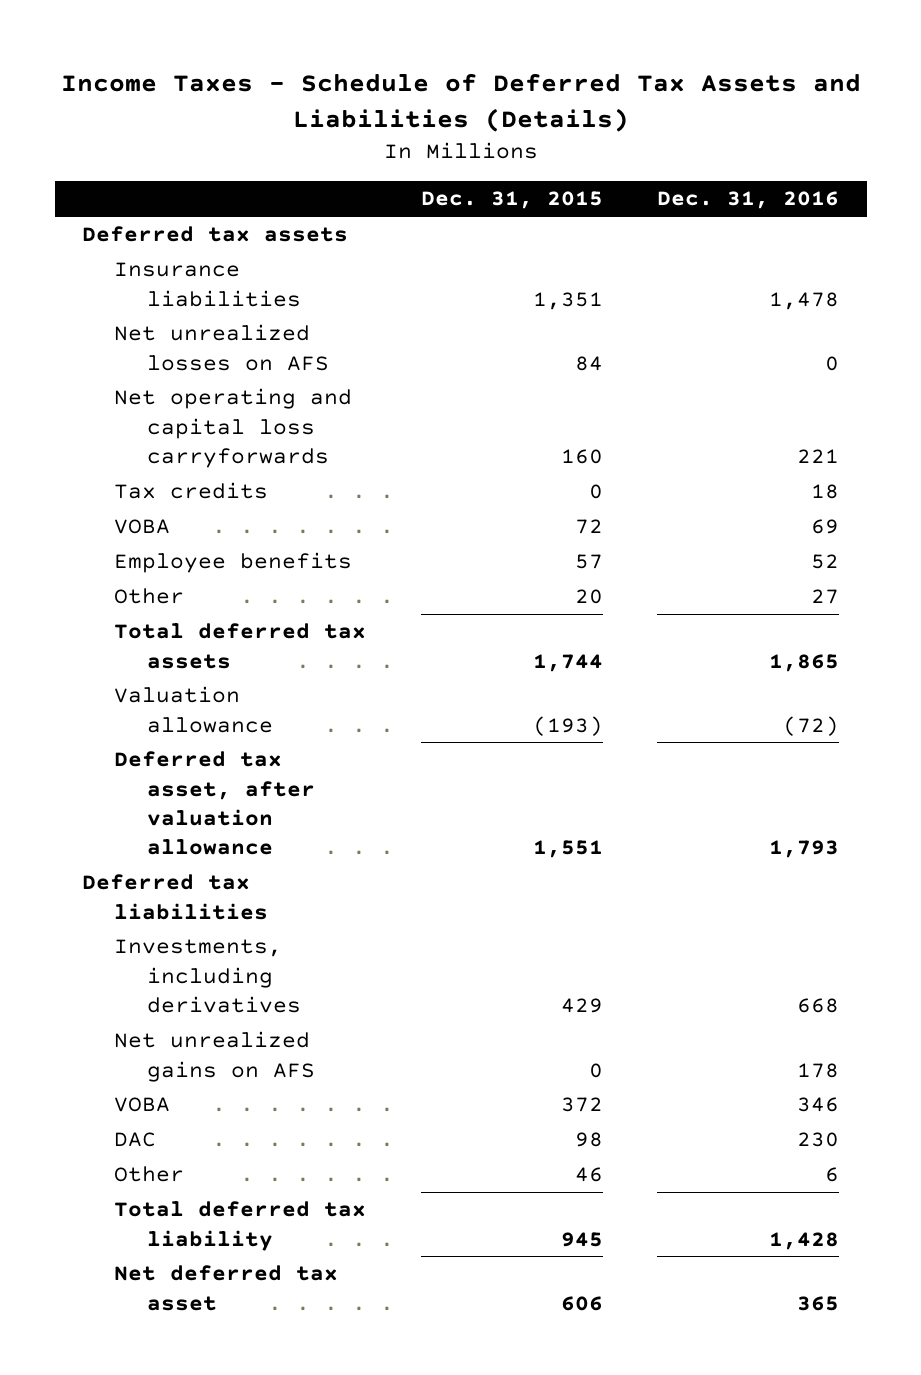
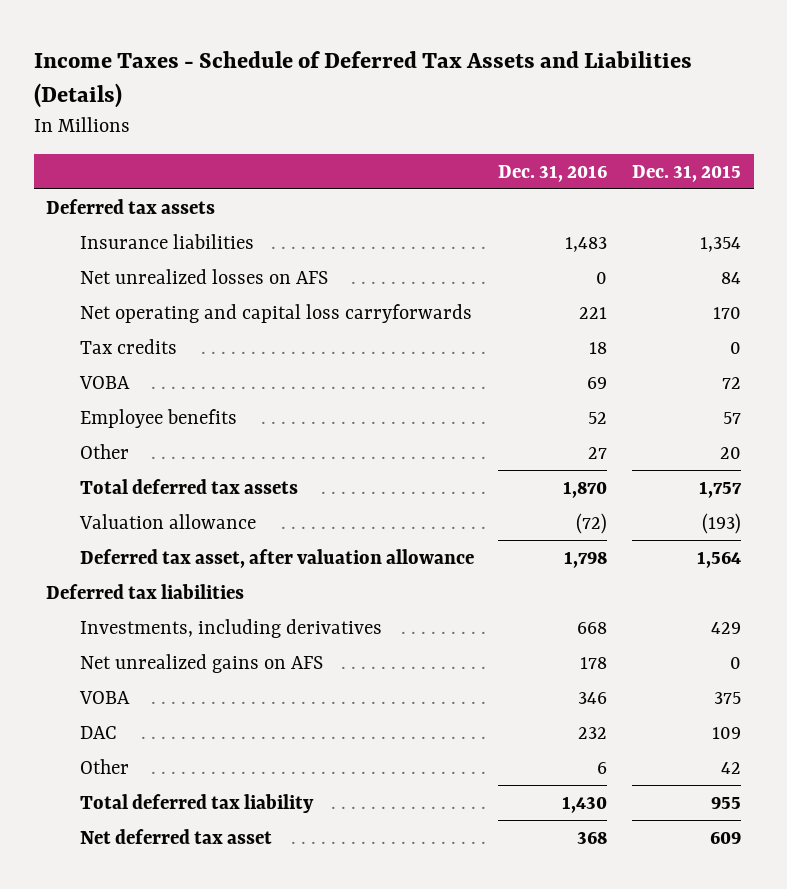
[532,291,603,310] 1,351 -> [700,236,742,252] 1,354
[769,291,840,310] 1,478 -> [565,236,608,252] 1,483
[560,448,603,464] 160 -> [713,306,742,319] 170
[532,653,603,672] 1,744 -> [699,480,743,498] 1,757
[769,653,840,672] 1,865 -> [563,480,608,498] 1,870
[532,839,603,858] 1,551 -> [697,550,742,568] 1,564
[769,839,840,858] 1,793 -> [564,550,608,568] 1,798
[560,1097,603,1113] 372 -> [714,691,742,704] 375
[574,1132,603,1148] 98 -> [712,726,742,739] 109
[797,1132,840,1148] 230 -> [578,726,608,739] 232
[574,1167,603,1183] 46 -> [721,761,742,774] 42
[560,1231,603,1247] 945 -> [711,795,742,809] 955
[769,1231,840,1250] 1,428 -> [562,795,608,813] 1,430
[560,1295,603,1311] 606 -> [710,830,742,844] 609
[797,1295,840,1311] 365 -> [577,830,608,844] 368

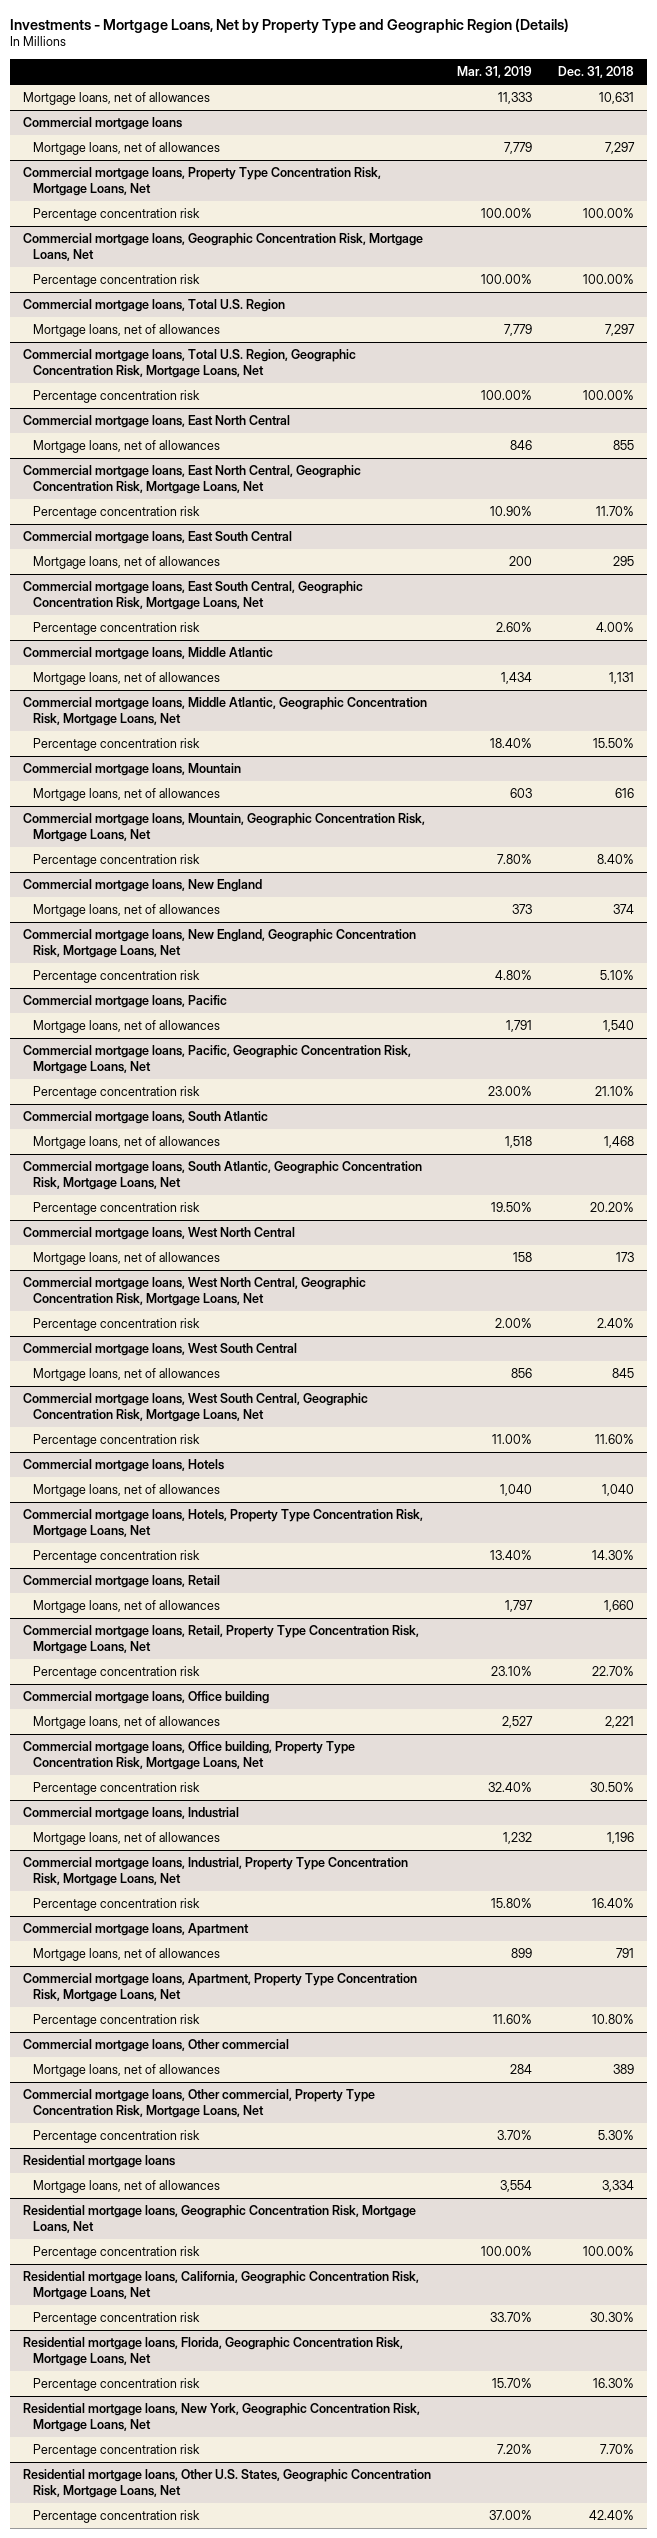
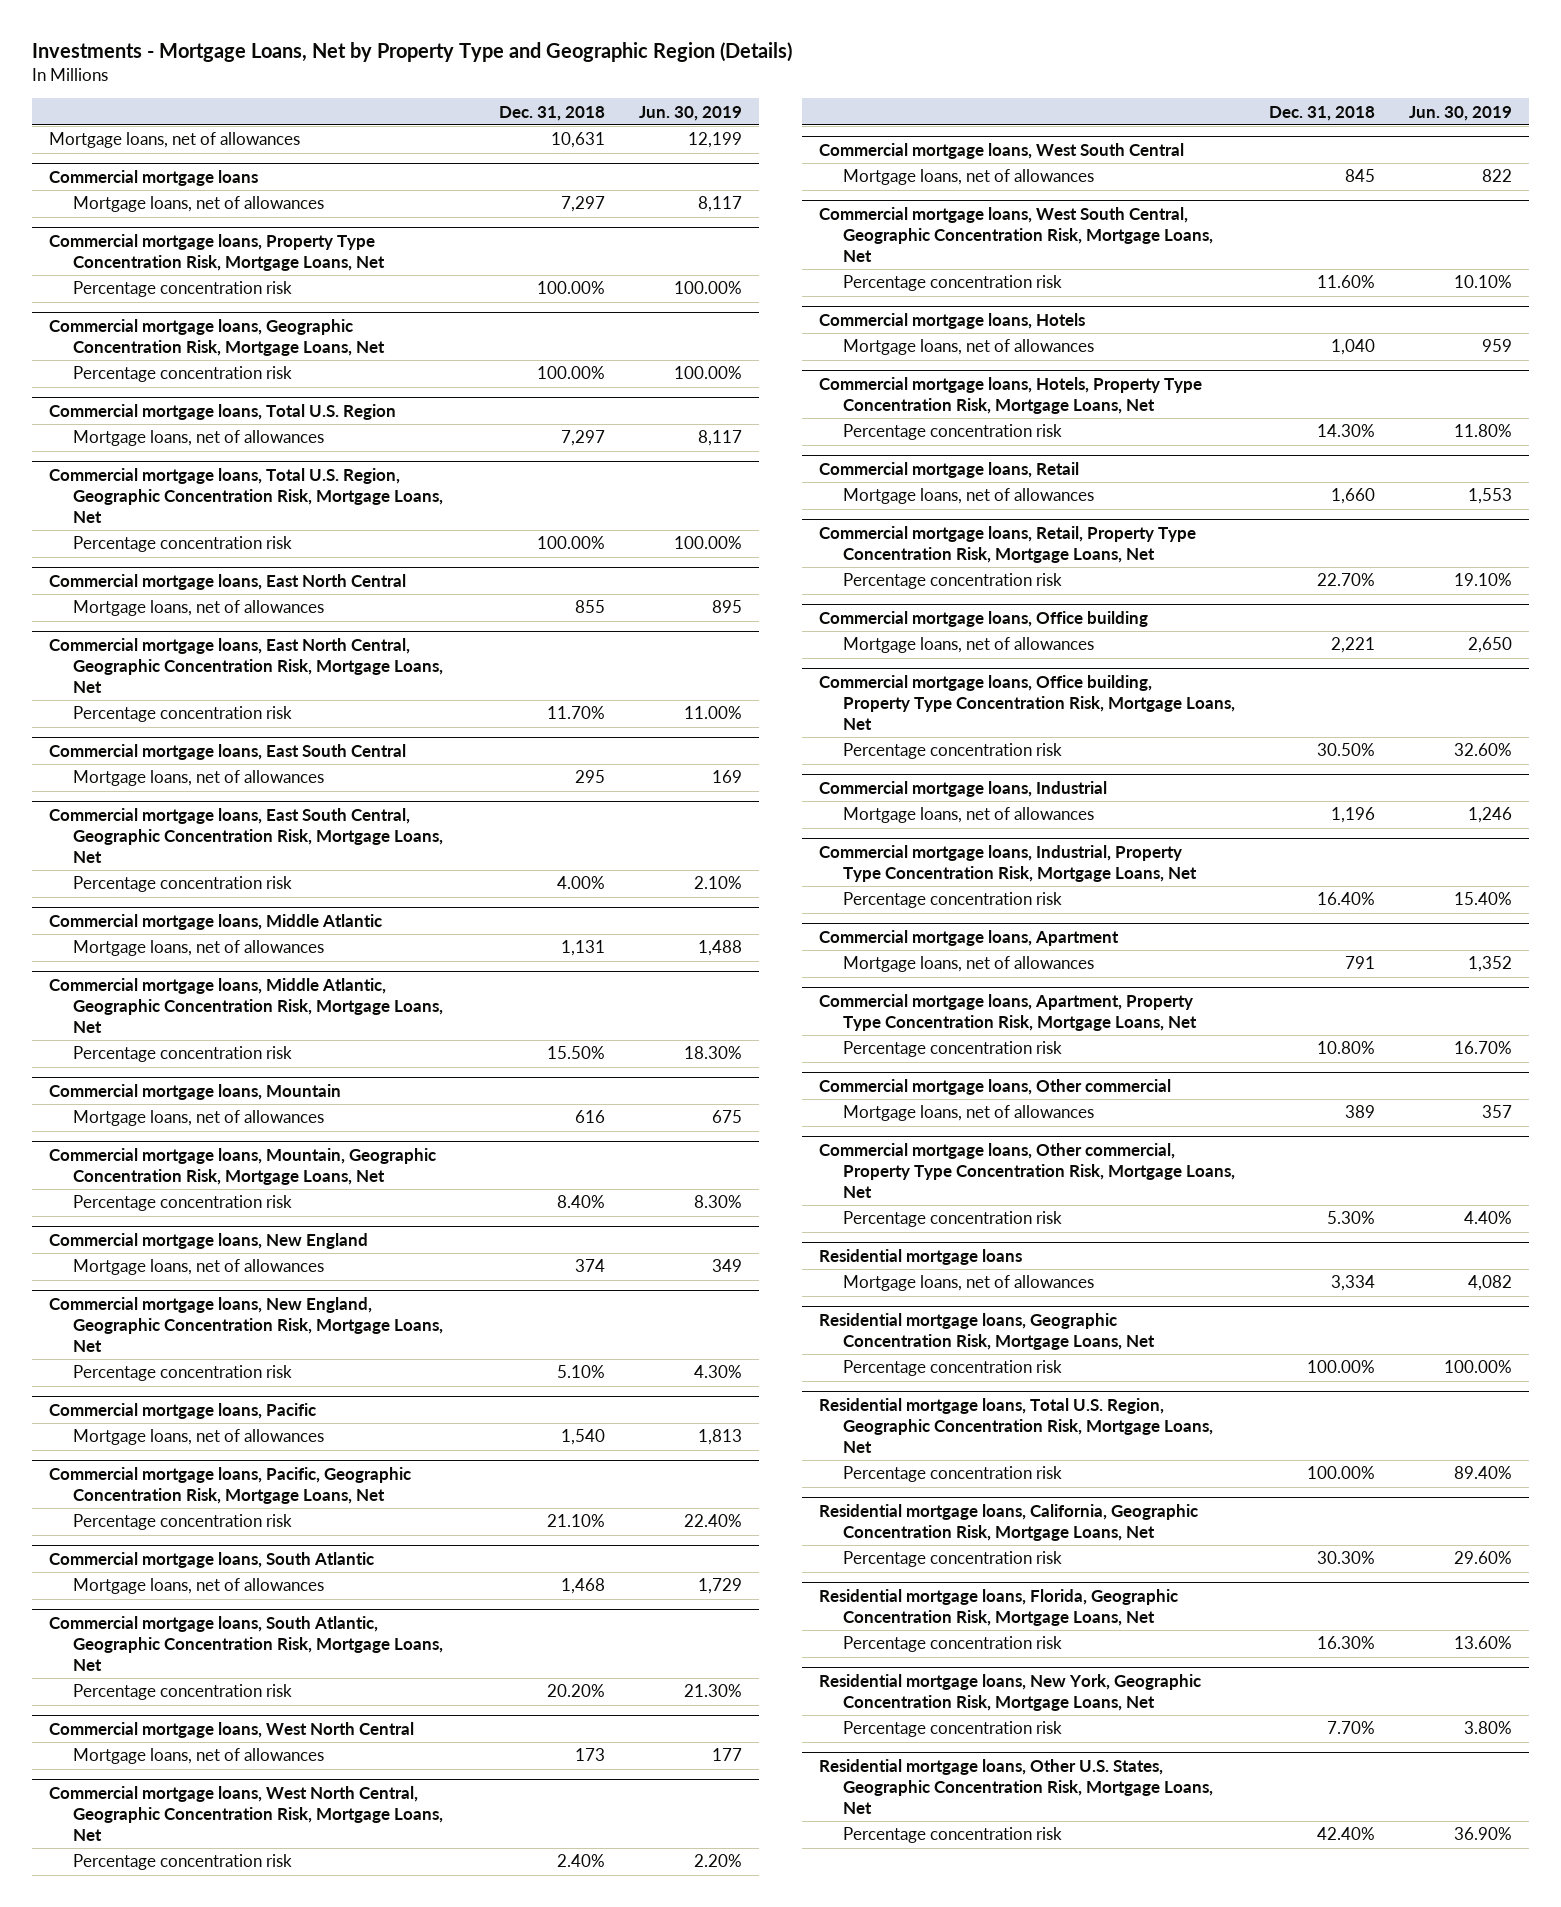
[457,66,533,79] Mar. 31, 2019 -> none
none -> [639,105,743,121] Jun. 30, 2019
none -> [818,1398,1213,1454] Residential mortgage loans, Total U.S. Region, Geographic Concentration Risk, Mortgage Loans, Net
none -> [842,1466,1062,1483] Percentage concentration risk

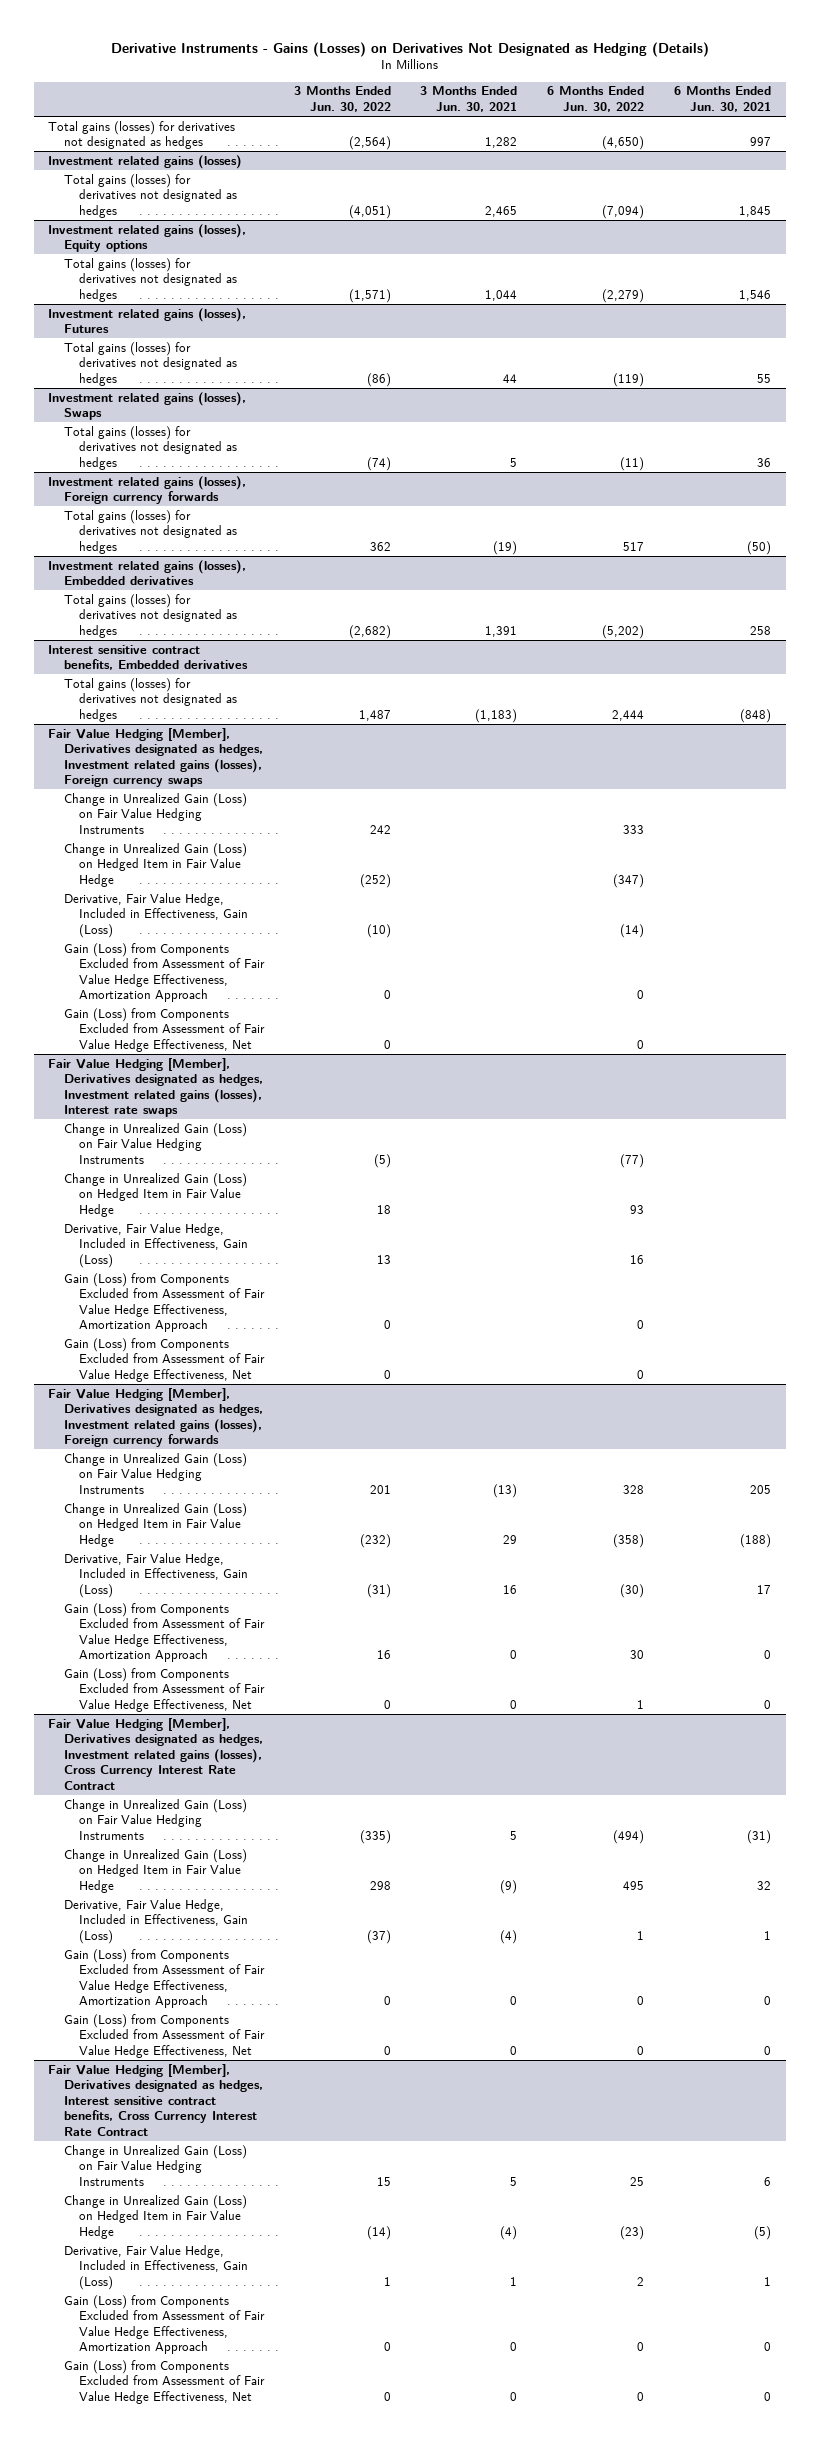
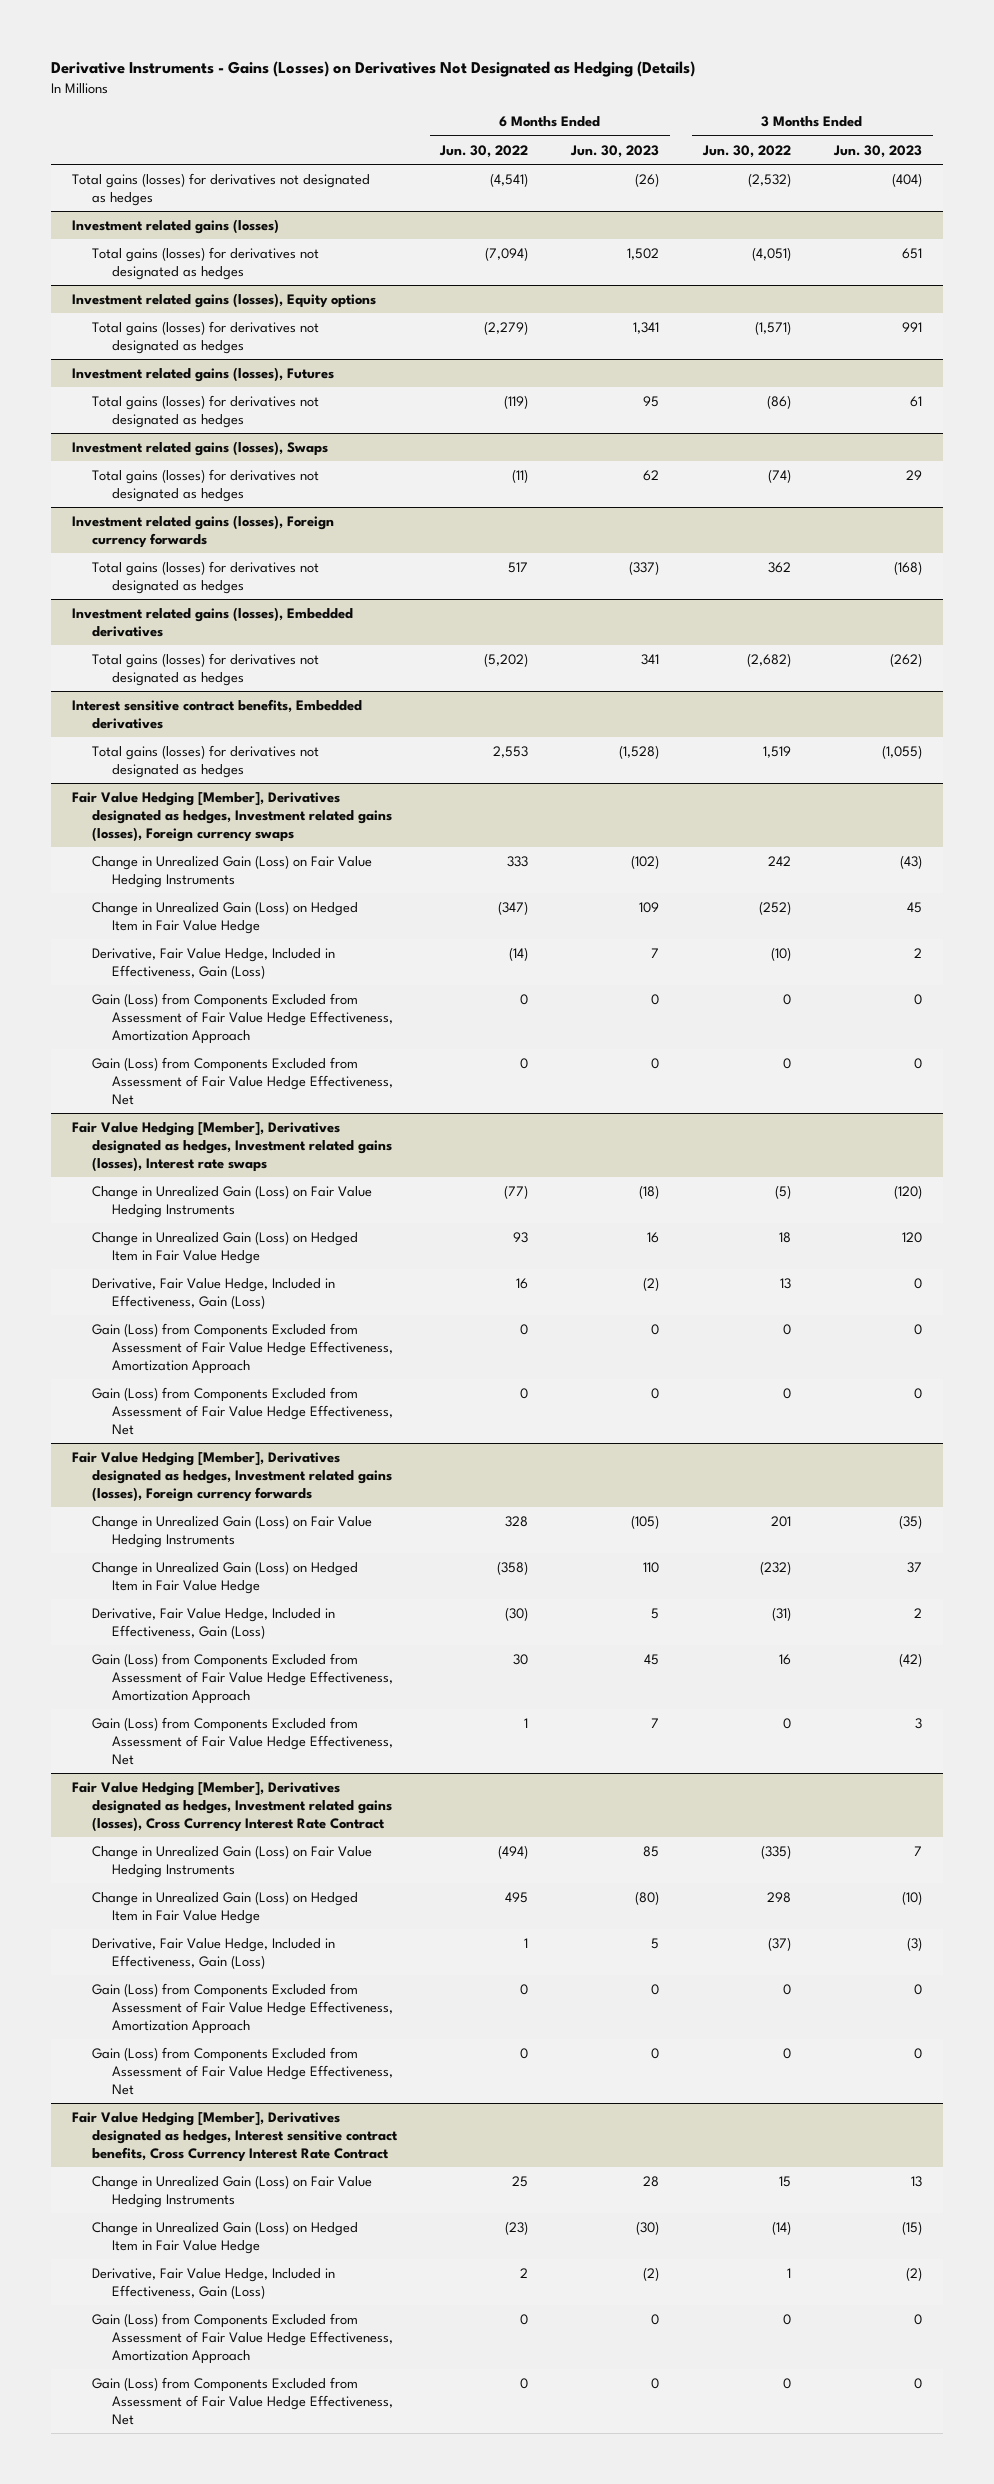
[420,86,518,112] 3 Months Ended Jun. 30, 2021 -> none
[673,86,771,112] 6 Months Ended Jun. 30, 2021 -> none
none -> [570,144,660,158] Jun. 30, 2023
none -> [832,144,922,158] Jun. 30, 2023
[348,136,391,151] (2,564) -> [747,172,791,187] (2,532)
[602,136,645,151] (4,650) -> [490,172,529,187] (4,541)
[358,709,391,721] 1,487 -> [762,745,791,758] 1,519
[612,709,645,721] 2,444 -> [493,745,529,758] 2,553

